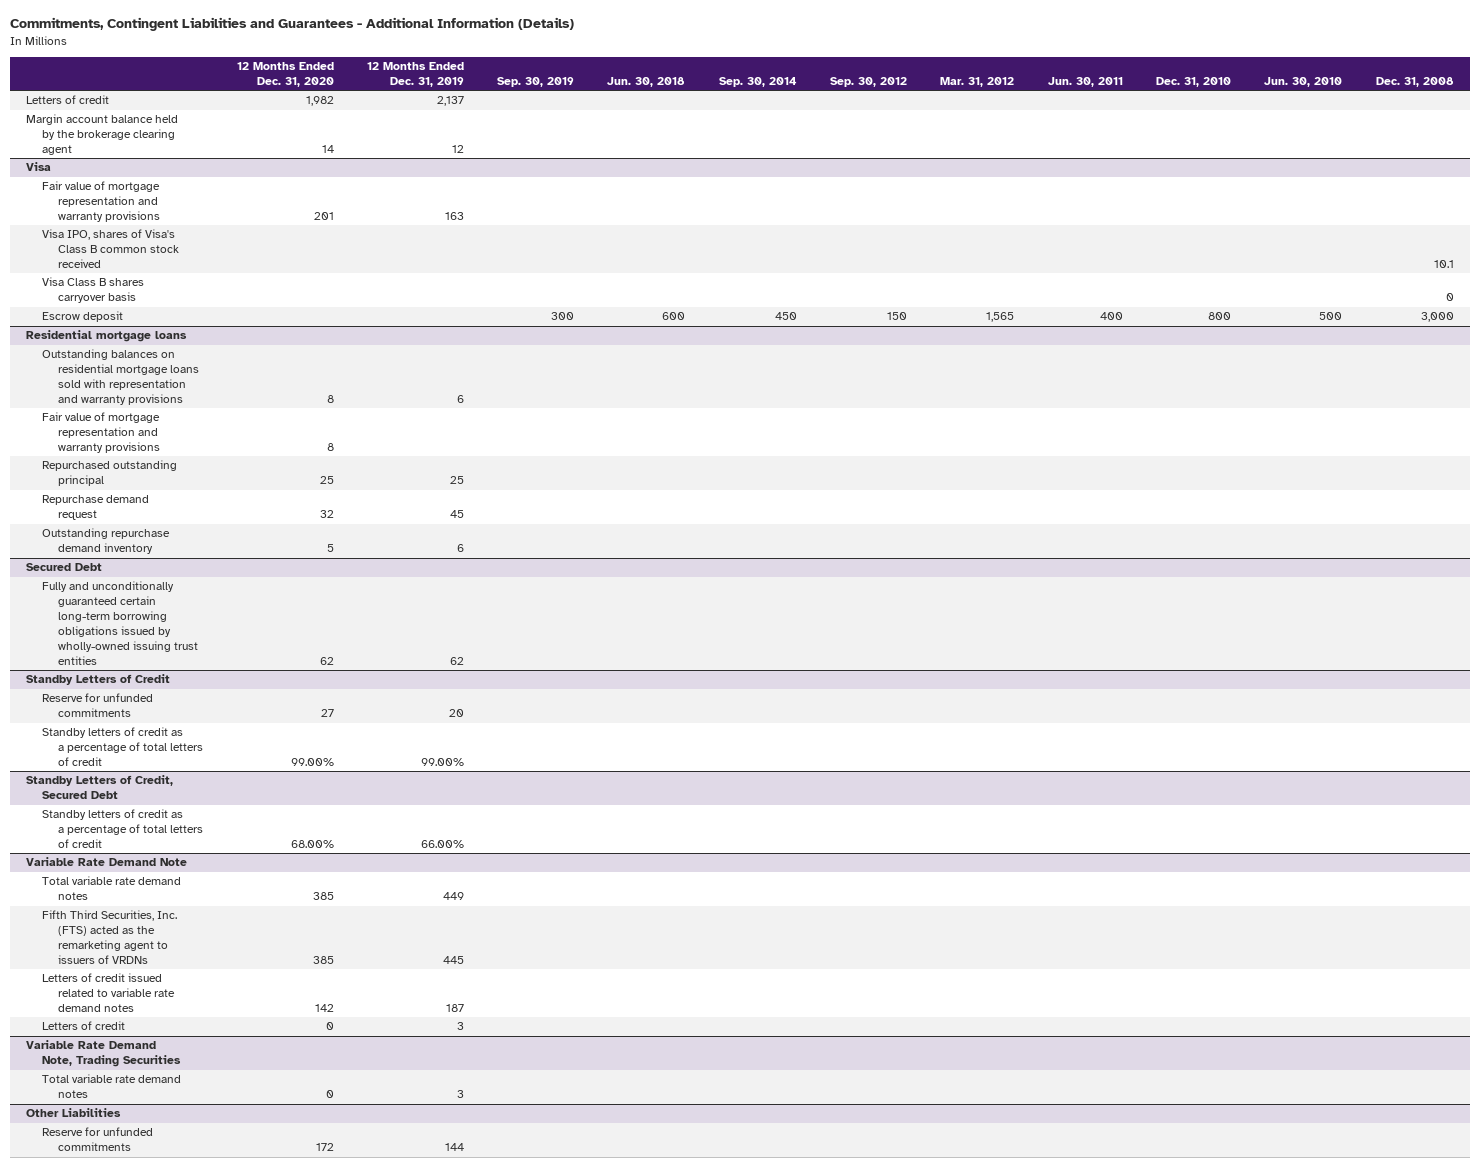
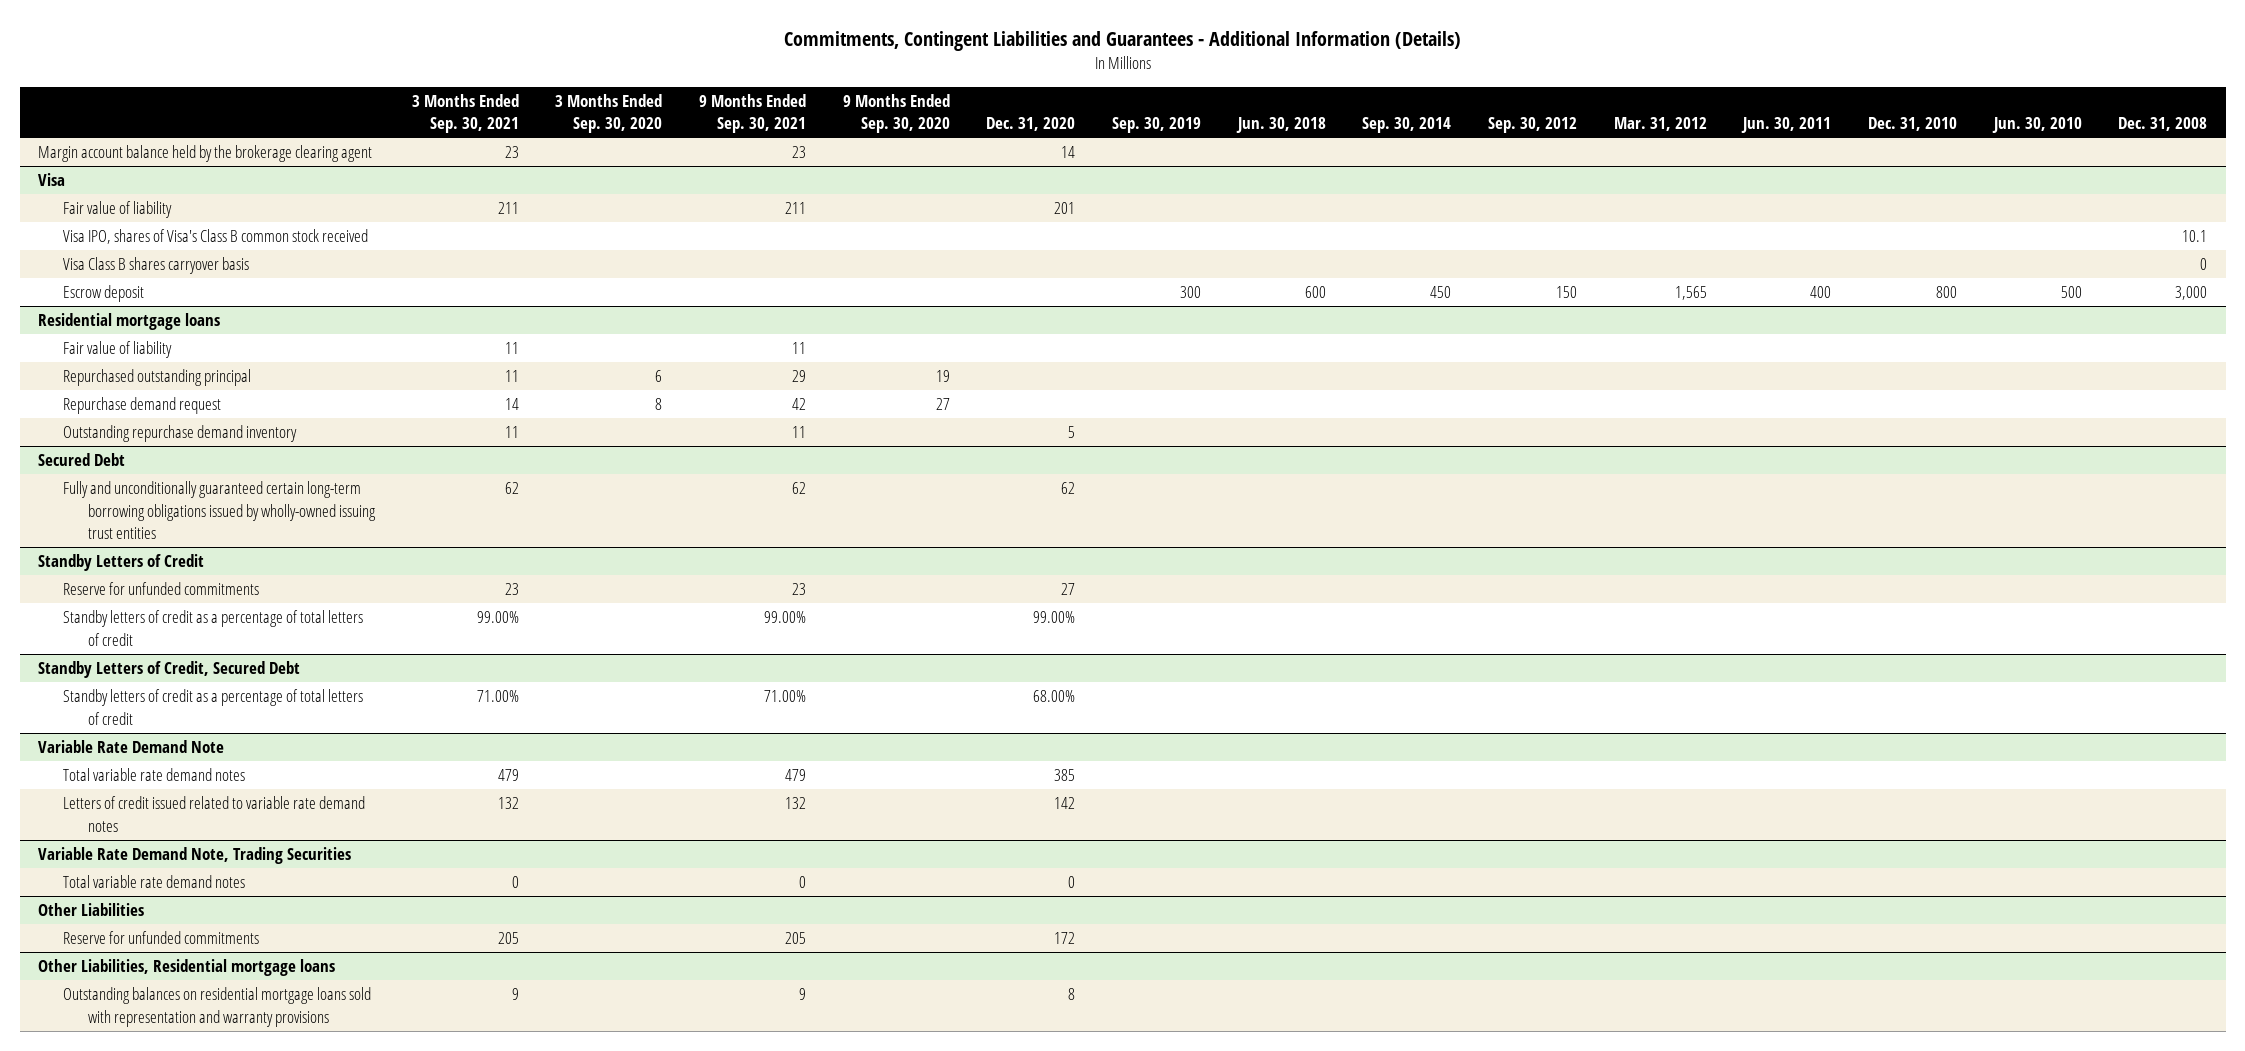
[236,62,334,87] 12 Months Ended Dec. 31, 2020 -> none
[366,62,464,87] 12 Months Ended Dec. 31, 2019 -> none
none -> [411,93,519,134] 3 Months Ended Sep. 30, 2021
none -> [555,93,663,134] 3 Months Ended Sep. 30, 2020
none -> [699,93,807,134] 9 Months Ended Sep. 30, 2021
none -> [842,93,950,134] 9 Months Ended Sep. 30, 2020
none -> [986,117,1076,132] Dec. 31, 2020
[26,95,110,105] Letters of credit -> none
[42,181,161,223] Fair value of mortgage representation and warranty provisions -> [63,201,173,219] Fair value of liability
[42,349,200,405] Outstanding balances on residential mortgage loans sold with representation and warranty provisions -> none
[42,412,161,454] Fair value of mortgage representation and warranty provisions -> [63,341,173,359] Fair value of liability
[42,910,178,964] Fifth Third Securities, Inc. (FTS) acted as the remarketing agent to issuers of VRDNs -> none
[42,1021,126,1031] Letters of credit -> none
none -> [37,959,335,977] Other Liabilities, Residential mortgage loans
none -> [63,987,372,1027] Outstanding balances on residential mortgage loans sold with representation and warranty provisions

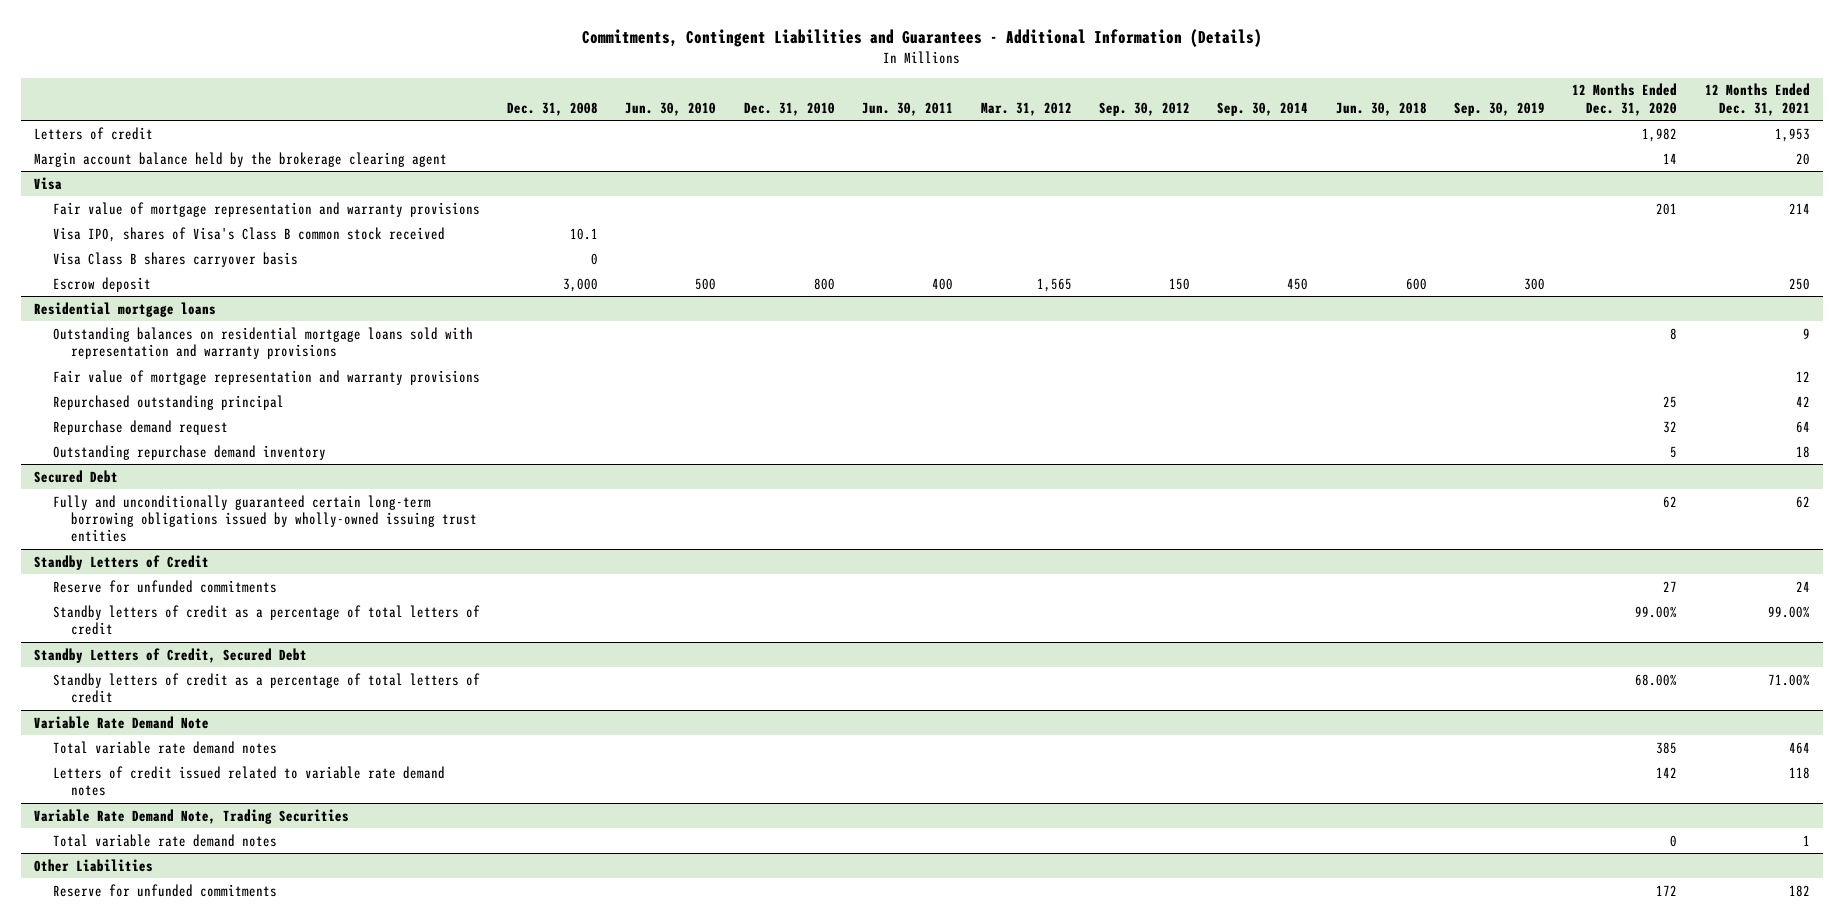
[411,93,519,134] 3 Months Ended Sep. 30, 2021 -> none
[555,93,663,134] 3 Months Ended Sep. 30, 2020 -> none
[699,93,807,134] 9 Months Ended Sep. 30, 2021 -> none
[842,93,950,134] 9 Months Ended Sep. 30, 2020 -> none
[986,117,1076,132] Dec. 31, 2020 -> none
none -> [1572,83,1678,116] 12 Months Ended Dec. 31, 2020
none -> [1704,83,1810,116] 12 Months Ended Dec. 31, 2021
none -> [34,126,154,140] Letters of credit
[63,201,173,219] Fair value of liability -> [52,201,480,217] Fair value of mortgage representation and warranty provisions
none -> [52,326,473,359] Outstanding balances on residential mortgage loans sold with representation and warranty provisions
[63,341,173,359] Fair value of liability -> [52,369,480,385] Fair value of mortgage representation and warranty provisions
[37,959,335,977] Other Liabilities, Residential mortgage loans -> none
[63,987,372,1027] Outstanding balances on residential mortgage loans sold with representation and warranty provisions -> none

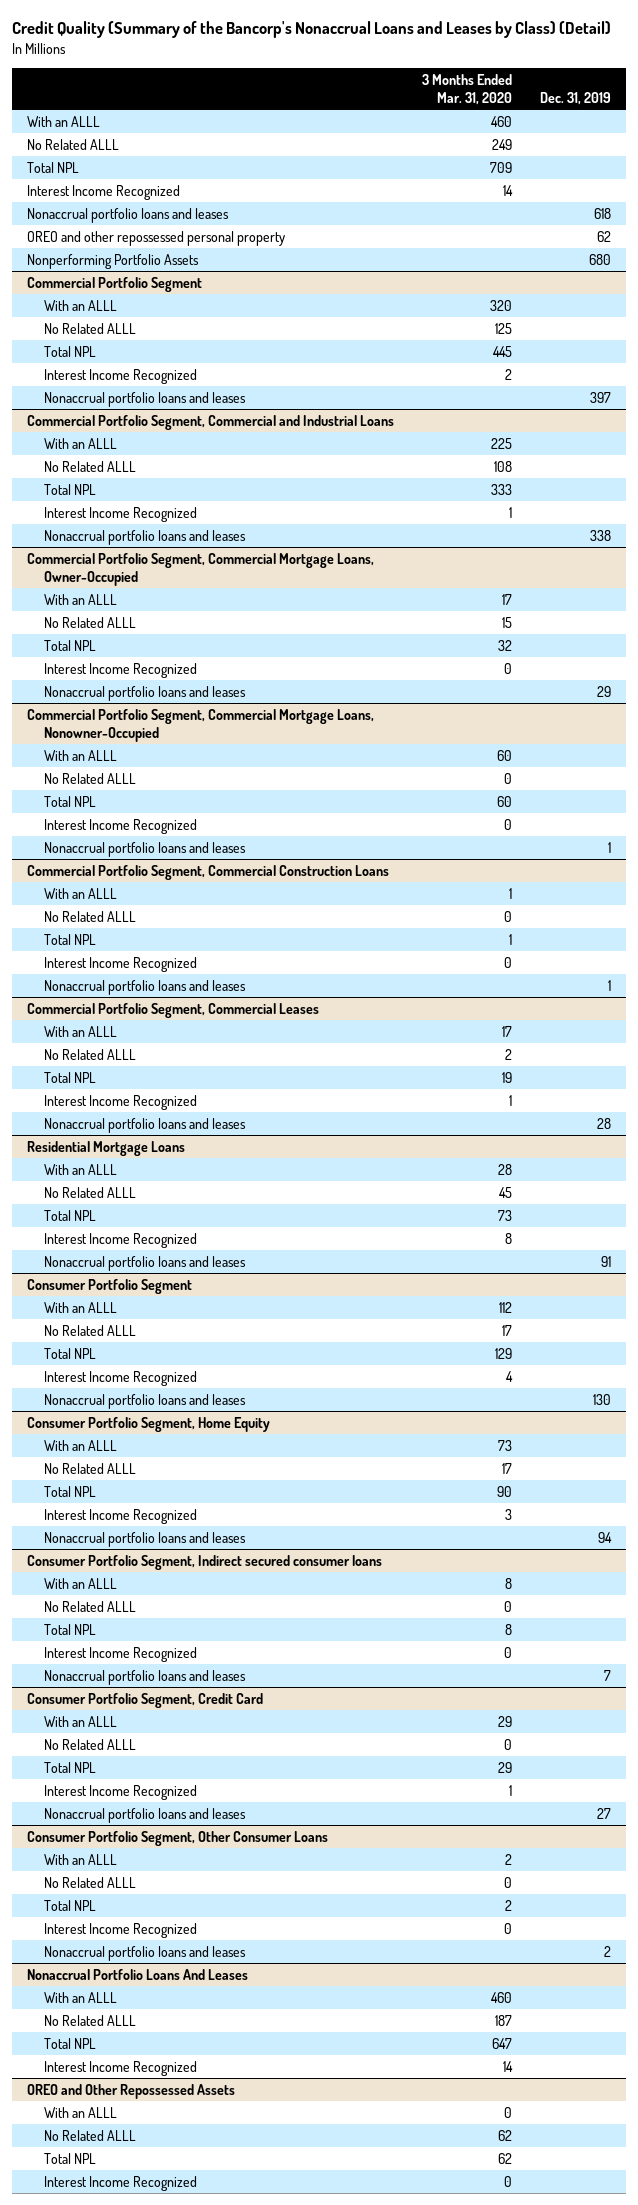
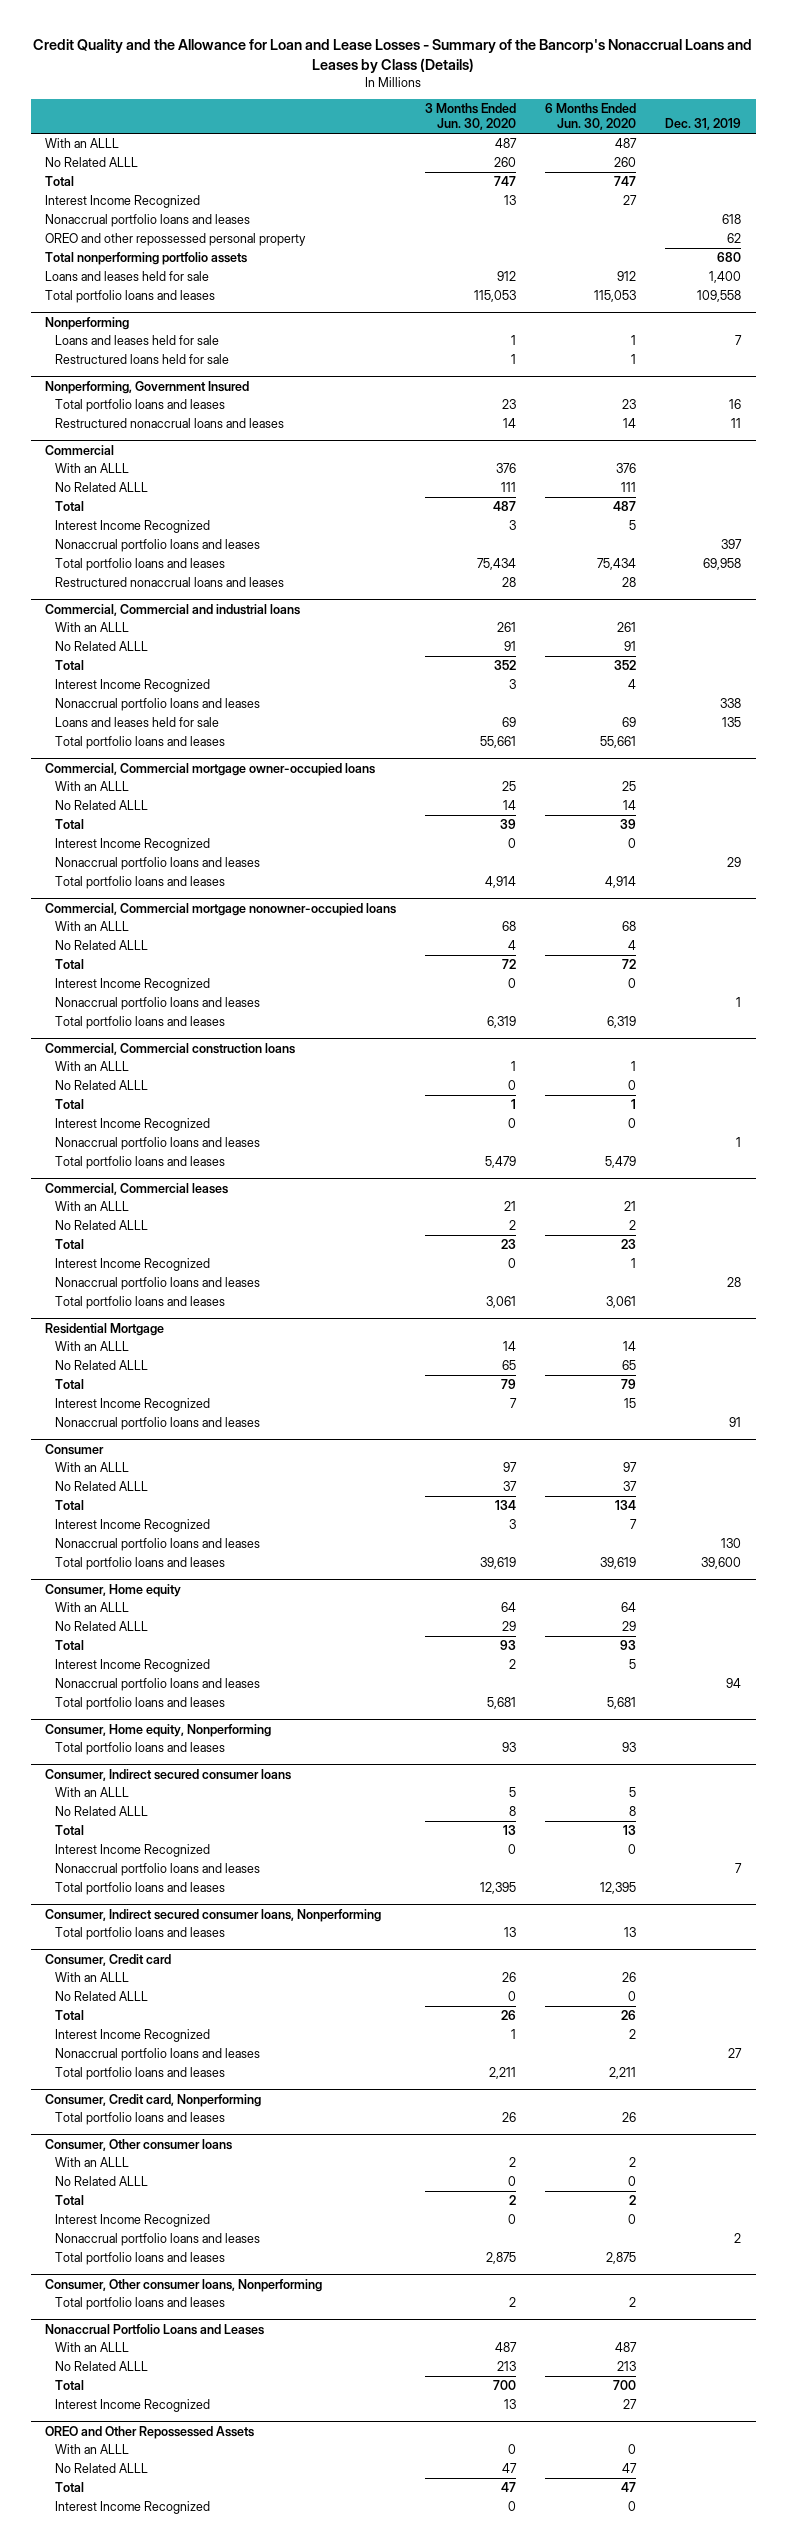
[12,21,612,39] Credit Quality (Summary of the Bancorp's Nonaccrual Loans and Leases by Class) (Detail) -> [33,39,753,73] Credit Quality and the Allowance for Loan and Lease Losses - Summary of the Bancorp's Nonaccrual Loans and Leases by Class (Details)
[422,73,513,105] 3 Months Ended Mar. 31, 2020 -> none
none -> [425,103,517,131] 3 Months Ended Jun. 30, 2020
none -> [545,103,637,131] 6 Months Ended Jun. 30, 2020
[26,161,79,173] Total NPL -> [45,175,75,186] Total
[26,253,199,269] Nonperforming Portfolio Assets -> [45,251,248,265] Total nonperforming portfolio assets
none -> [45,270,210,281] Loans and leases held for sale
none -> [45,289,216,303] Total portfolio loans and leases
none -> [45,316,130,330] Nonperforming
none -> [55,334,220,345] Loans and leases held for sale
none -> [55,353,230,364] Restructured loans held for sale
none -> [45,380,250,394] Nonperforming, Government Insured
none -> [55,398,226,412] Total portfolio loans and leases
none -> [55,417,285,428] Restructured nonaccrual loans and leases
[26,276,202,292] Commercial Portfolio Segment -> [45,444,115,455] Commercial
[43,345,96,357] Total NPL -> [55,500,85,511] Total
none -> [55,557,226,571] Total portfolio loans and leases
none -> [55,576,285,587] Restructured nonaccrual loans and leases
[26,414,394,430] Commercial Portfolio Segment, Commercial and Industrial Loans -> [45,603,301,616] Commercial, Commercial and industrial loans
[43,483,96,495] Total NPL -> [55,659,85,670] Total
none -> [55,716,220,727] Loans and leases held for sale
none -> [55,735,226,749] Total portfolio loans and leases
[26,552,374,586] Commercial Portfolio Segment, Commercial Mortgage Loans, Owner-Occupied -> [45,762,376,776] Commercial, Commercial mortgage owner-occupied loans
[43,639,96,651] Total NPL -> [55,818,85,829] Total
none -> [55,875,226,889] Total portfolio loans and leases
[26,708,374,742] Commercial Portfolio Segment, Commercial Mortgage Loans, Nonowner-Occupied -> [45,902,397,916] Commercial, Commercial mortgage nonowner-occupied loans
[43,795,96,807] Total NPL -> [55,958,85,969] Total
none -> [55,1015,226,1029] Total portfolio loans and leases
[26,864,389,880] Commercial Portfolio Segment, Commercial Construction Loans -> [45,1042,296,1055] Commercial, Commercial construction loans
[43,933,96,945] Total NPL -> [55,1098,85,1109] Total
none -> [55,1155,226,1169] Total portfolio loans and leases
[26,1002,319,1018] Commercial Portfolio Segment, Commercial Leases -> [45,1182,229,1195] Commercial, Commercial leases
[43,1071,96,1083] Total NPL -> [55,1238,85,1249] Total
none -> [55,1295,226,1309] Total portfolio loans and leases
[26,1140,185,1156] Residential Mortgage Loans -> [45,1322,165,1336] Residential Mortgage
[43,1209,96,1221] Total NPL -> [55,1378,85,1389] Total
[26,1278,192,1294] Consumer Portfolio Segment -> [45,1443,105,1455] Consumer
[43,1347,96,1359] Total NPL -> [55,1499,85,1510] Total
none -> [55,1556,226,1570] Total portfolio loans and leases
[26,1416,270,1432] Consumer Portfolio Segment, Home Equity -> [45,1583,182,1597] Consumer, Home equity
[43,1485,96,1497] Total NPL -> [55,1639,85,1650] Total
none -> [55,1696,226,1710] Total portfolio loans and leases
none -> [45,1723,272,1737] Consumer, Home equity, Nonperforming
none -> [55,1741,226,1755] Total portfolio loans and leases
[26,1554,382,1570] Consumer Portfolio Segment, Indirect secured consumer loans -> [45,1768,292,1781] Consumer, Indirect secured consumer loans
[43,1623,96,1635] Total NPL -> [55,1824,85,1835] Total
none -> [55,1881,226,1895] Total portfolio loans and leases
none -> [45,1908,382,1922] Consumer, Indirect secured consumer loans, Nonperforming
none -> [55,1926,226,1940] Total portfolio loans and leases
[26,1692,263,1708] Consumer Portfolio Segment, Credit Card -> [45,1953,172,1966] Consumer, Credit card
[43,1761,96,1773] Total NPL -> [55,2009,85,2020] Total
none -> [55,2066,226,2080] Total portfolio loans and leases
none -> [45,2093,262,2107] Consumer, Credit card, Nonperforming
none -> [55,2111,226,2125] Total portfolio loans and leases
[26,1830,328,1846] Consumer Portfolio Segment, Other Consumer Loans -> [45,2138,233,2151] Consumer, Other consumer loans
[43,1899,96,1911] Total NPL -> [55,2194,85,2205] Total
none -> [55,2251,226,2265] Total portfolio loans and leases
none -> [45,2278,323,2292] Consumer, Other consumer loans, Nonperforming
none -> [55,2296,226,2310] Total portfolio loans and leases
[26,1968,248,1980] Nonaccrual Portfolio Loans And Leases -> [45,2323,265,2335] Nonaccrual Portfolio Loans and Leases
[43,2037,96,2049] Total NPL -> [55,2379,85,2390] Total
[43,2152,96,2164] Total NPL -> [55,2481,85,2492] Total

